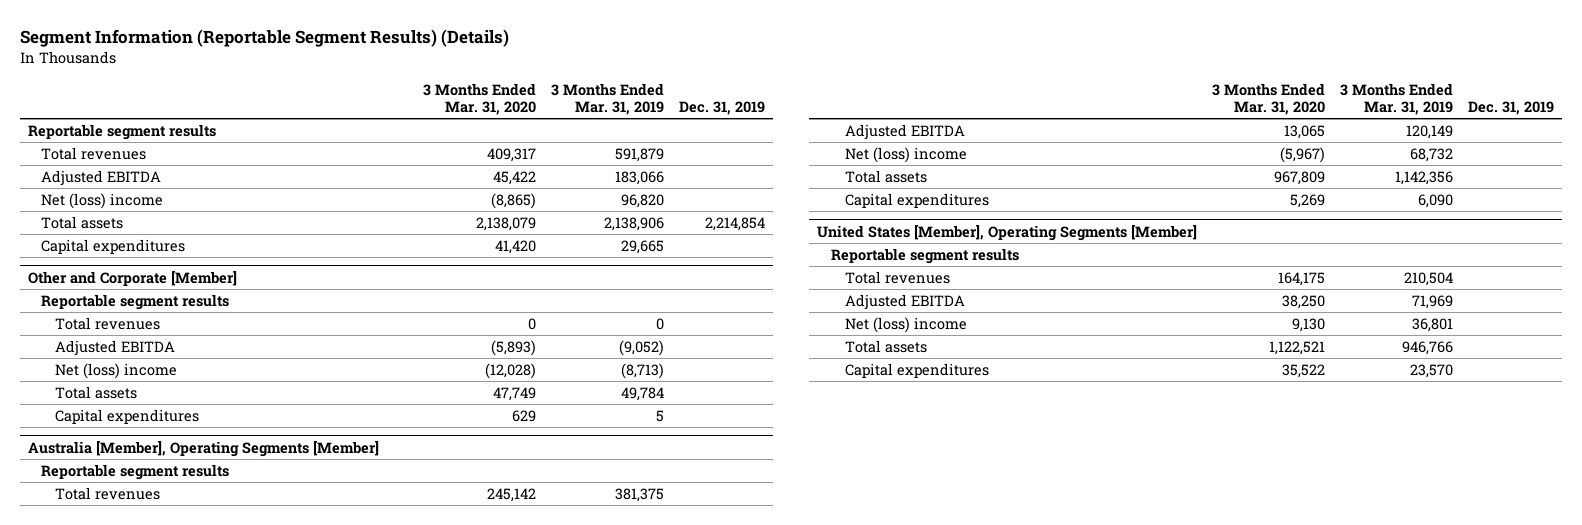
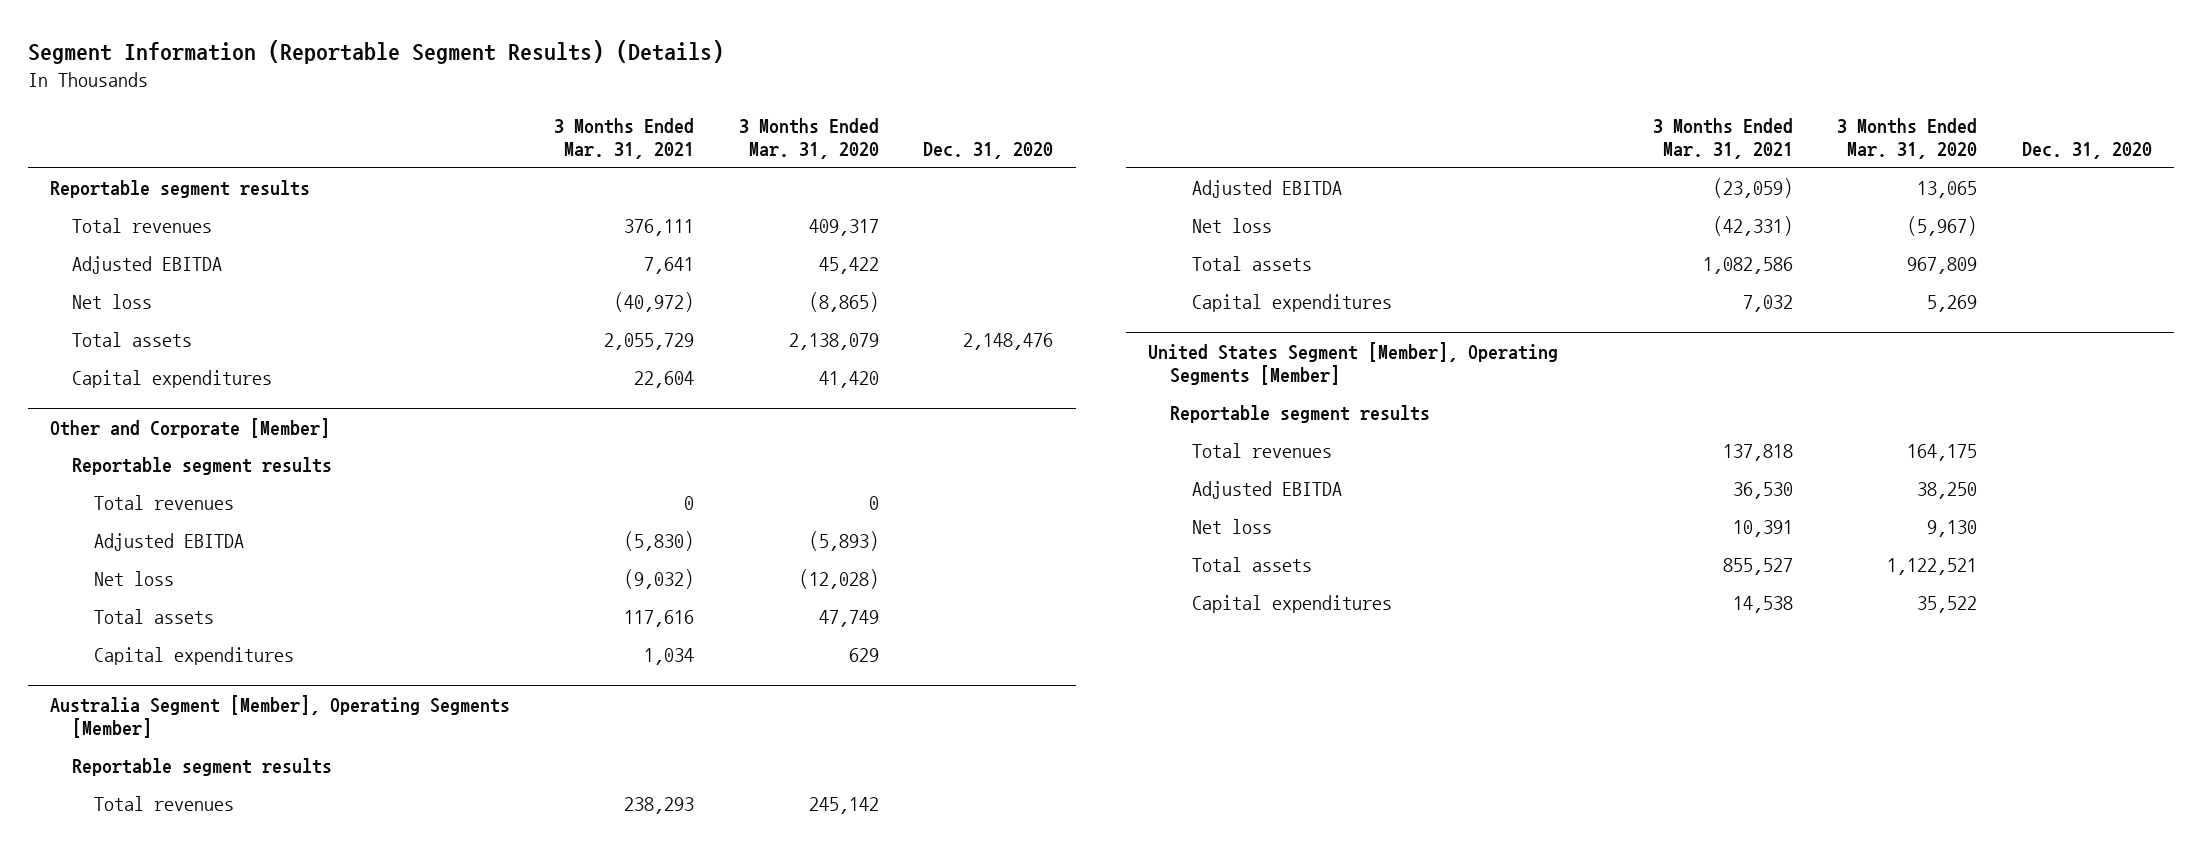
[550,82,664,116] 3 Months Ended Mar. 31, 2019 -> none
[679,101,766,116] Dec. 31, 2019 -> none
none -> [554,118,695,160] 3 Months Ended Mar. 31, 2021
none -> [923,142,1054,160] Dec. 31, 2020
[41,192,164,209] Net (loss) income -> [71,294,152,310] Net loss
[55,362,178,379] Net (loss) income -> [93,571,174,587] Net loss
[27,440,379,457] Australia [Member], Operating Segments [Member] -> [50,694,511,739] Australia Segment [Member], Operating Segments [Member]
[844,146,967,163] Net (loss) income -> [1191,218,1272,234] Net loss
[817,224,1198,241] United States [Member], Operating Segments [Member] -> [1148,341,1559,386] United States Segment [Member], Operating Segments [Member]
[844,316,967,333] Net (loss) income -> [1191,519,1272,535] Net loss

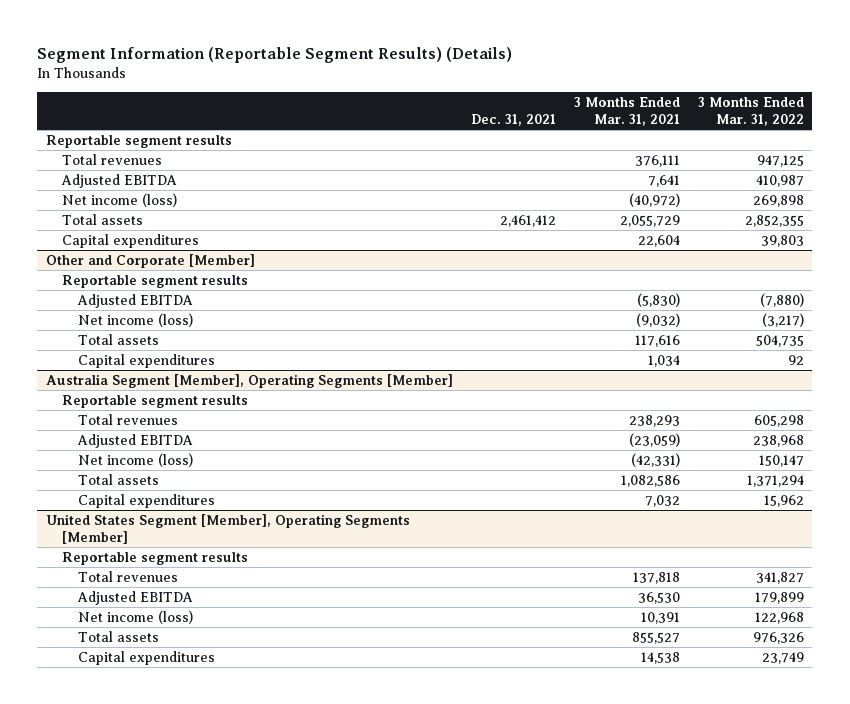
[738,118,879,160] 3 Months Ended Mar. 31, 2020 -> none
[923,142,1054,160] Dec. 31, 2020 -> none
none -> [470,113,556,126] Dec. 31, 2021
none -> [697,97,804,126] 3 Months Ended Mar. 31, 2022
[71,294,152,310] Net loss -> [61,193,177,208] Net income (loss)
[93,495,234,511] Total revenues -> none
[93,571,174,587] Net loss -> [77,313,193,328] Net income (loss)
[1191,218,1272,234] Net loss -> [77,453,193,468] Net income (loss)
[1191,519,1272,535] Net loss -> [77,610,193,625] Net income (loss)

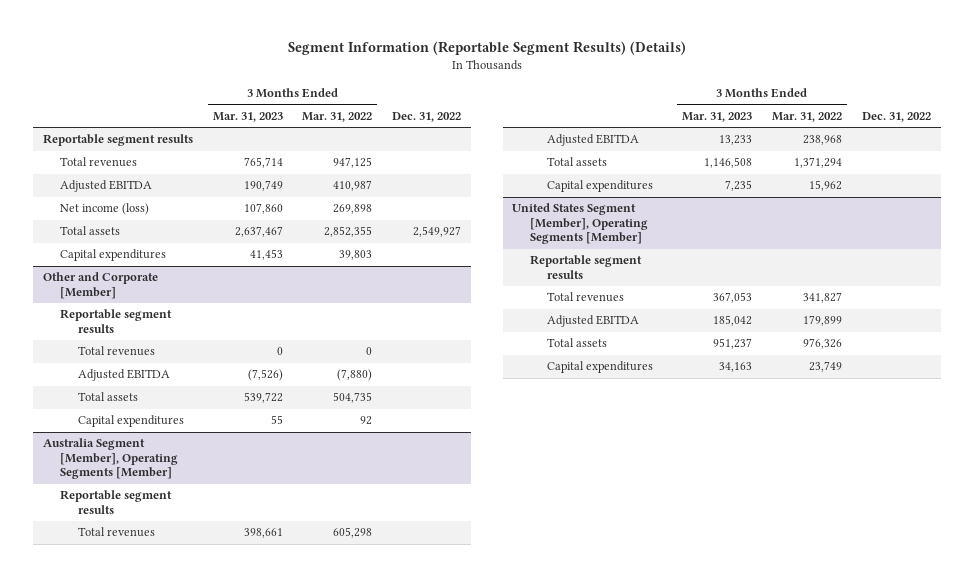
[470,113,556,126] Dec. 31, 2021 -> none
[573,97,680,126] 3 Months Ended Mar. 31, 2021 -> none
none -> [212,111,283,122] Mar. 31, 2023
none -> [392,111,462,122] Dec. 31, 2022
none -> [77,346,155,357] Total revenues
[77,313,193,328] Net income (loss) -> none
[77,453,193,468] Net income (loss) -> none
[77,610,193,625] Net income (loss) -> none

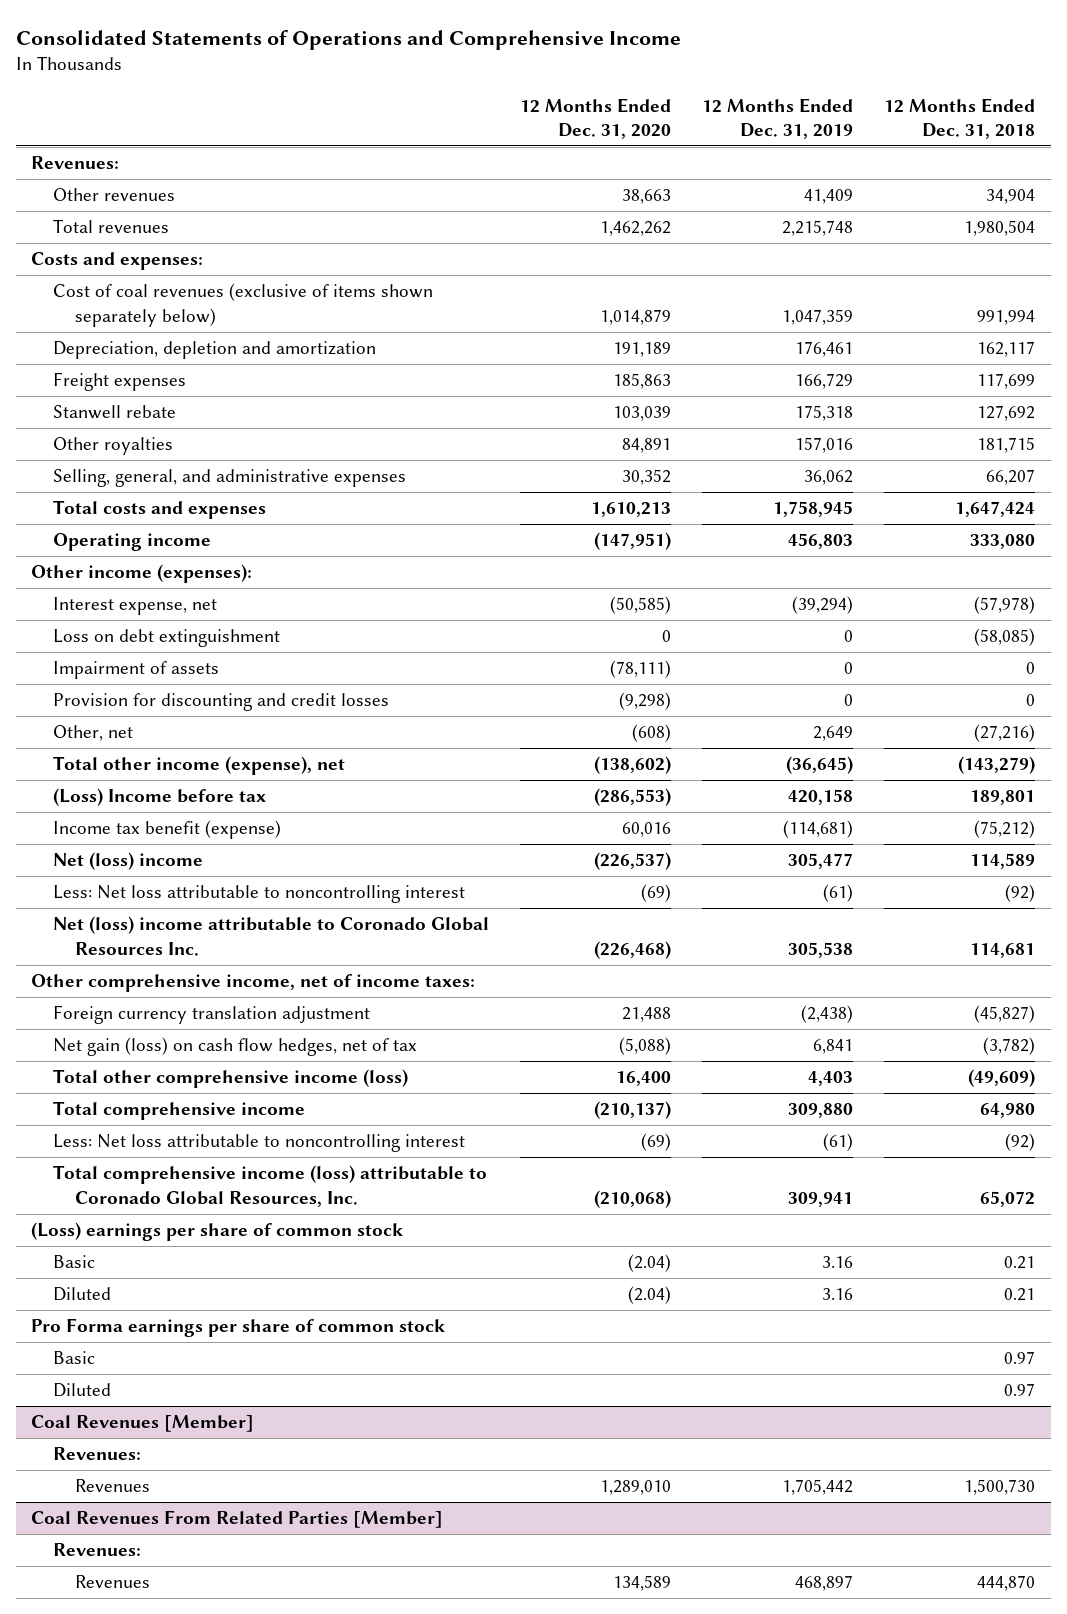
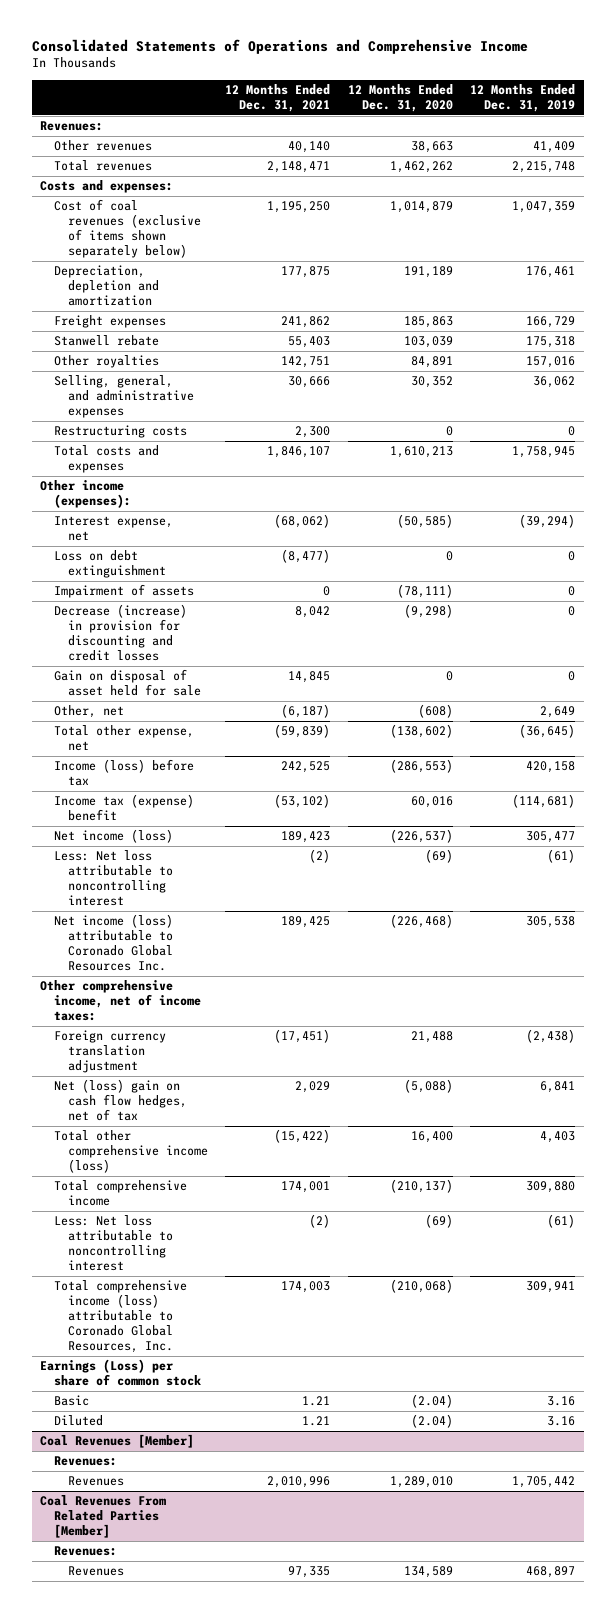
[884,97,1036,139] 12 Months Ended Dec. 31, 2018 -> none
none -> [225,83,331,112] 12 Months Ended Dec. 31, 2021
none -> [54,425,188,439] Restructuring costs
[53,533,212,552] Operating income -> none
[53,693,390,712] Provision for discounting and credit losses -> [54,604,188,662] Decrease (increase) in provision for discounting and credit losses
none -> [54,669,202,697] Gain on disposal of asset held for sale
[53,756,346,776] Total other income (expense), net -> [54,725,195,752] Total other expense, net
[53,788,267,807] (Loss) Income before tax -> [54,759,195,787] Income (loss) before tax
[53,820,282,840] Income tax benefit (expense) -> [54,794,195,822] Income tax (expense) benefit
[53,852,204,871] Net (loss) income -> [54,829,174,844] Net income (loss)
[53,916,490,956] Net (loss) income attributable to Coronado Global Resources Inc. -> [54,914,174,972] Net income (loss) attributable to Coronado Global Resources Inc.
[53,1037,418,1057] Net gain (loss) on cash flow hedges, net of tax -> [54,1079,188,1122] Net (loss) gain on cash flow hedges, net of tax
[31,1222,404,1242] (Loss) earnings per share of common stock -> [40,1359,202,1387] Earnings (Loss) per share of common stock
[31,1318,446,1338] Pro Forma earnings per share of common stock -> none
[53,1351,96,1365] Basic -> none
[53,1383,112,1398] Diluted -> none

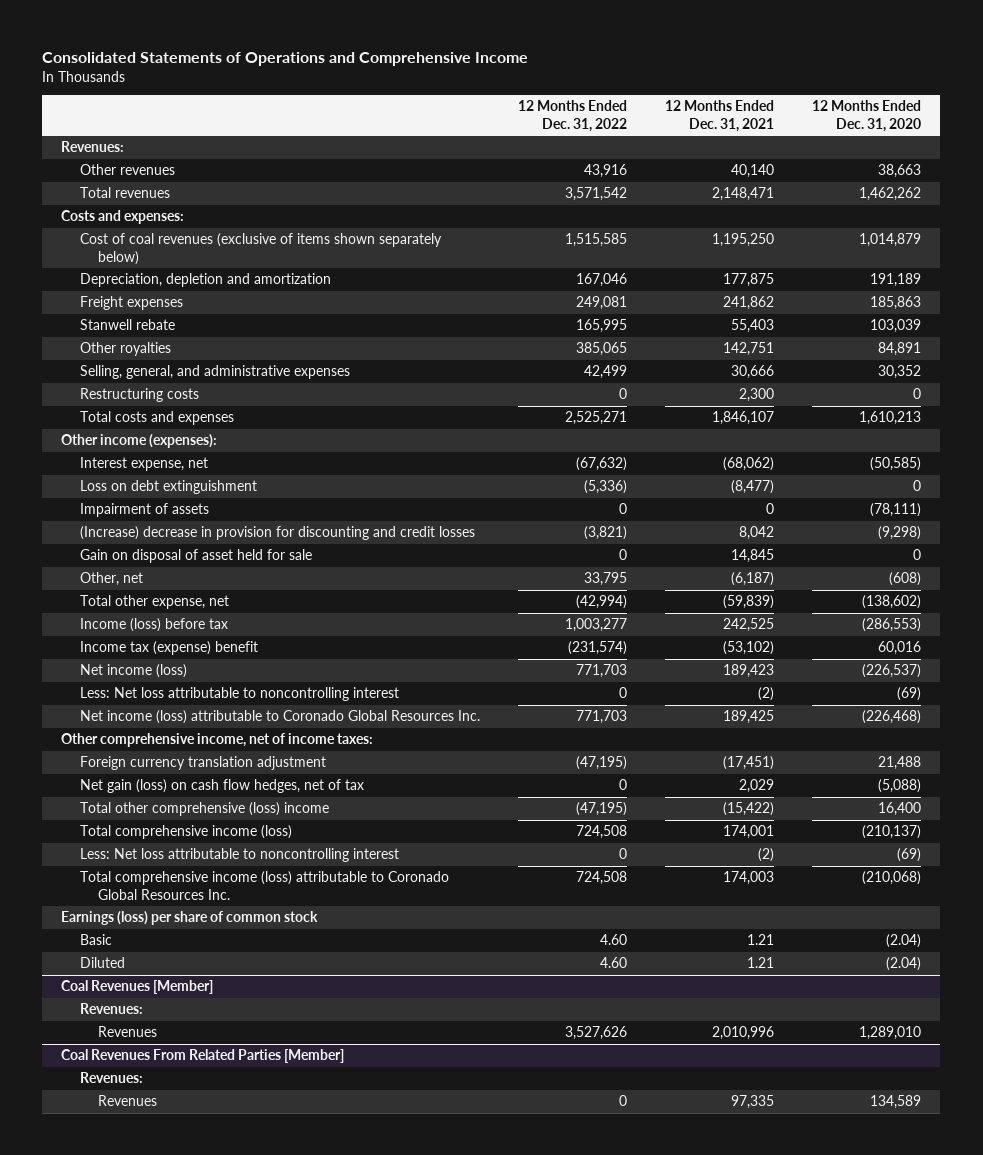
[470,83,576,112] 12 Months Ended Dec. 31, 2019 -> none
none -> [517,100,627,132] 12 Months Ended Dec. 31, 2022
[54,604,188,662] Decrease (increase) in provision for discounting and credit losses -> [79,526,475,541] (Increase) decrease in provision for discounting and credit losses
[54,1079,188,1122] Net (loss) gain on cash flow hedges, net of tax -> [79,779,364,794] Net gain (loss) on cash flow hedges, net of tax
[54,1130,209,1174] Total other comprehensive income (loss) -> [79,802,329,817] Total other comprehensive (loss) income
[54,1180,188,1207] Total comprehensive income -> [79,825,292,840] Total comprehensive income (loss)
[54,1280,188,1354] Total comprehensive income (loss) attributable to Coronado Global Resources, Inc. -> [79,871,449,900] Total comprehensive income (loss) attributable to Coronado Global Resources Inc.
[40,1359,202,1387] Earnings (Loss) per share of common stock -> [61,911,319,926] Earnings (loss) per share of common stock

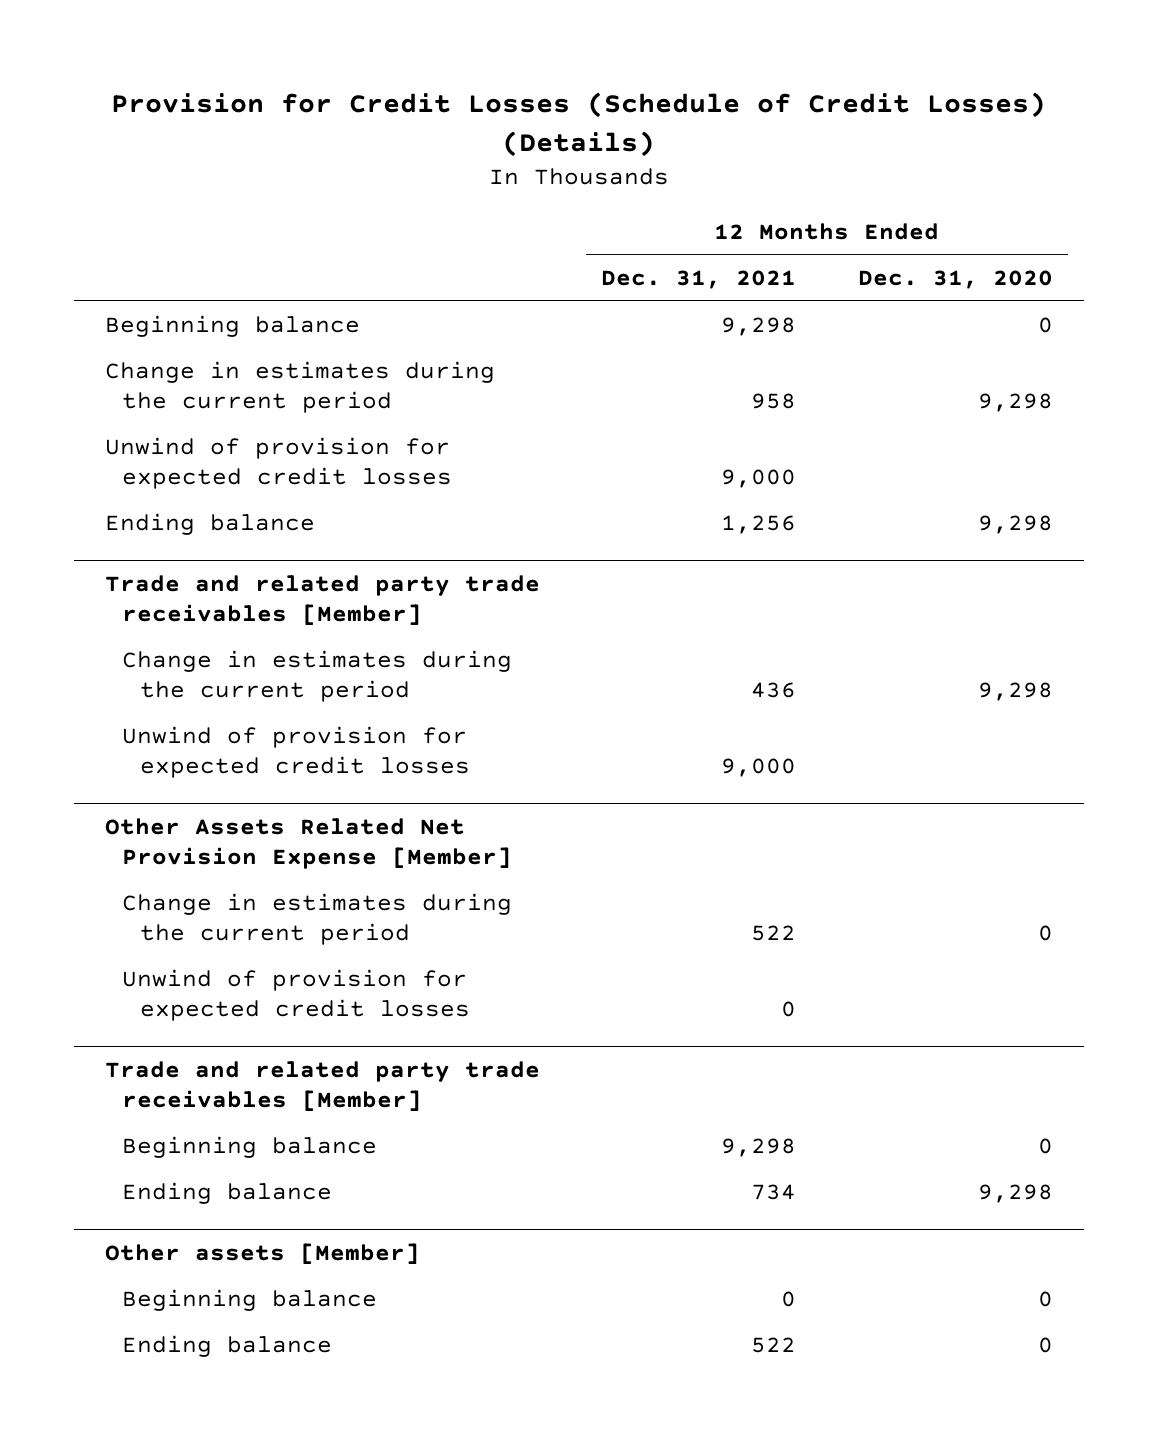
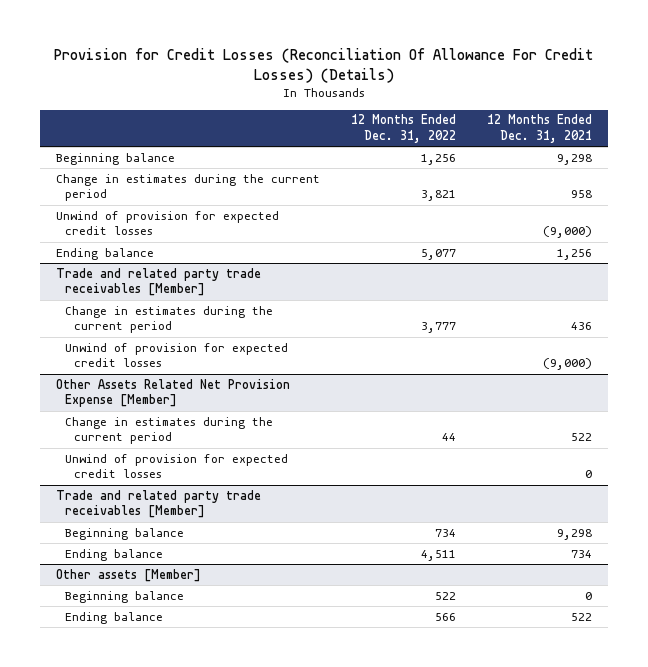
[110,92,1046,157] Provision for Credit Losses (Schedule of Credit Losses) (Details) -> [54,47,594,83] Provision for Credit Losses (Reconciliation Of Allowance For Credit Losses) (Details)
[857,269,1053,289] Dec. 31, 2020 -> none
none -> [351,114,457,144] 12 Months Ended Dec. 31, 2022
[721,469,797,489] 9,000 -> [543,226,593,239] (9,000)
[721,758,797,778] 9,000 -> [543,358,593,371] (9,000)

